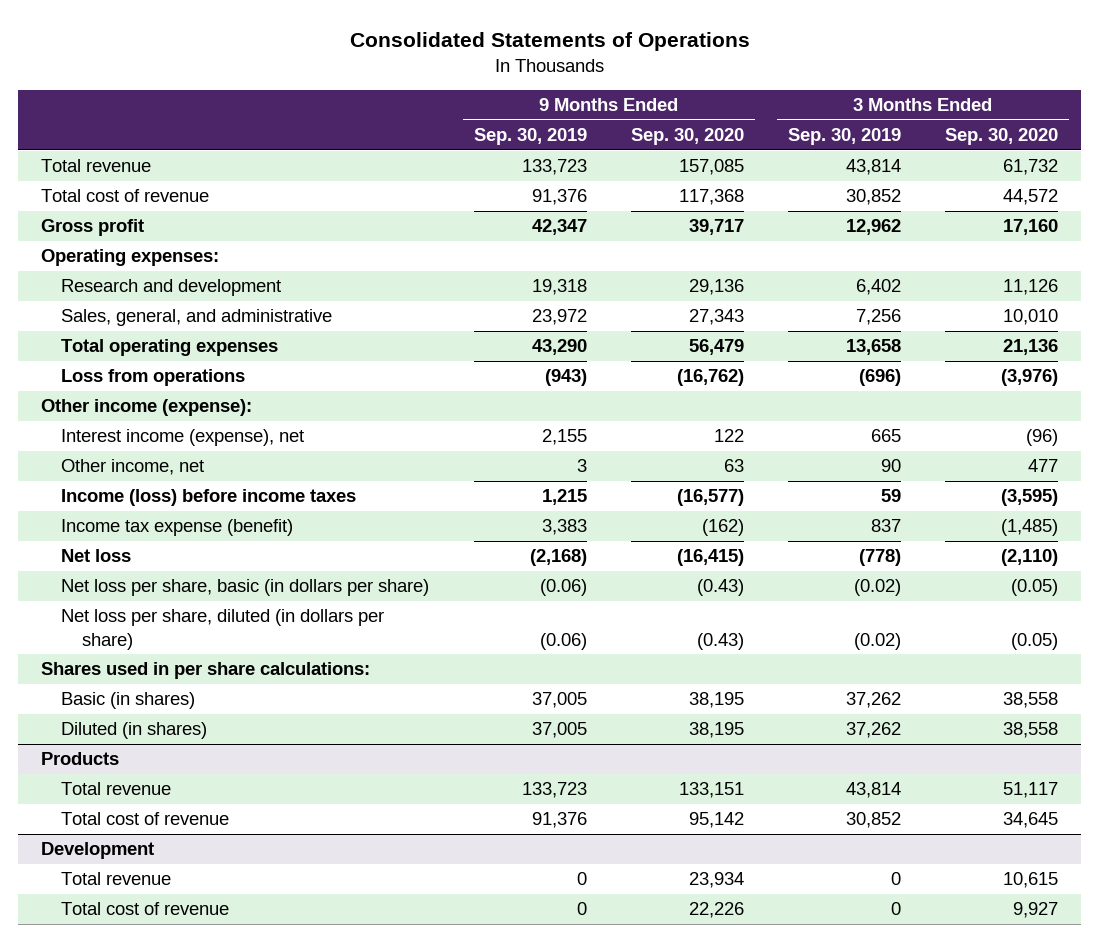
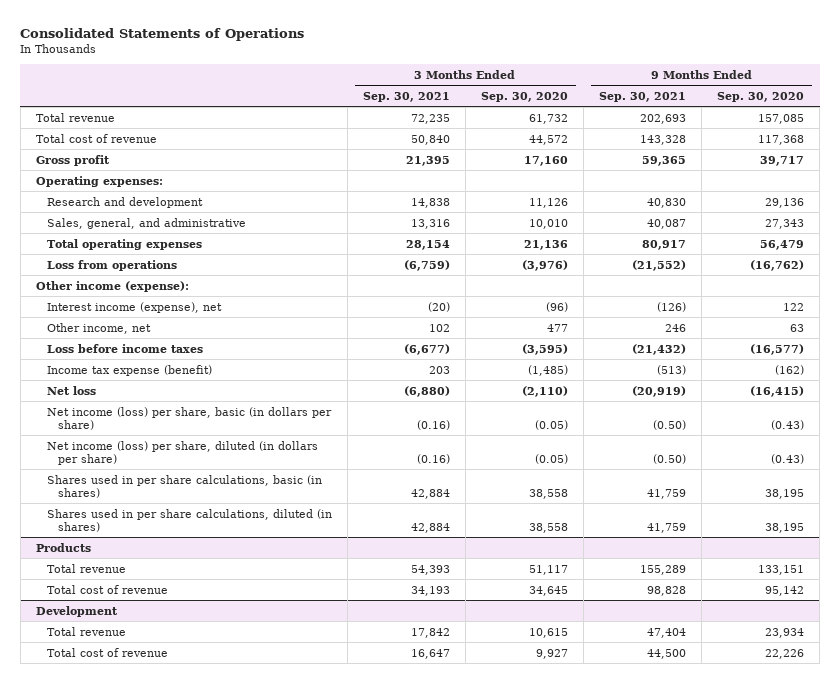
[473,128,587,146] Sep. 30, 2019 -> none
[788,128,902,146] Sep. 30, 2019 -> none
none -> [362,91,450,102] Sep. 30, 2021
none -> [599,91,687,102] Sep. 30, 2021
[61,489,357,507] Income (loss) before income taxes -> [46,343,203,353] Loss before income taxes
[40,662,370,680] Shares used in per share calculations: -> none
[61,579,430,597] Net loss per share, basic (in dollars per share) -> [46,406,332,430] Net income (loss) per share, basic (in dollars per share)
[61,609,385,650] Net loss per share, diluted (in dollars per share) -> [46,440,318,465] Net income (loss) per share, diluted (in dollars per share)
[61,692,196,710] Basic (in shares) -> [46,474,322,498] Shares used in per share calculations, basic (in shares)
[61,722,208,740] Diluted (in shares) -> [46,508,332,532] Shares used in per share calculations, diluted (in shares)

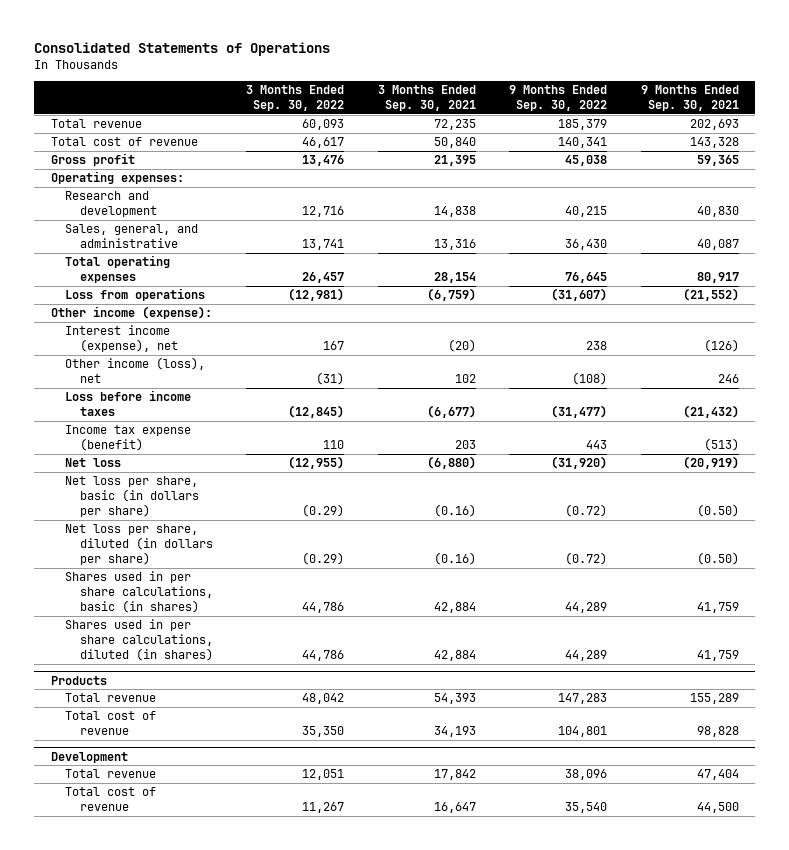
[481,91,569,102] Sep. 30, 2020 -> none
[717,91,805,102] Sep. 30, 2020 -> none
none -> [246,85,345,112] 3 Months Ended Sep. 30, 2022
none -> [509,85,608,112] 9 Months Ended Sep. 30, 2022
[46,322,151,334] Other income, net -> [65,357,206,384] Other income (loss), net
[46,406,332,430] Net income (loss) per share, basic (in dollars per share) -> [65,476,200,517] Net loss per share, basic (in dollars per share)
[46,440,318,465] Net income (loss) per share, diluted (in dollars per share) -> [65,524,214,565] Net loss per share, diluted (in dollars per share)

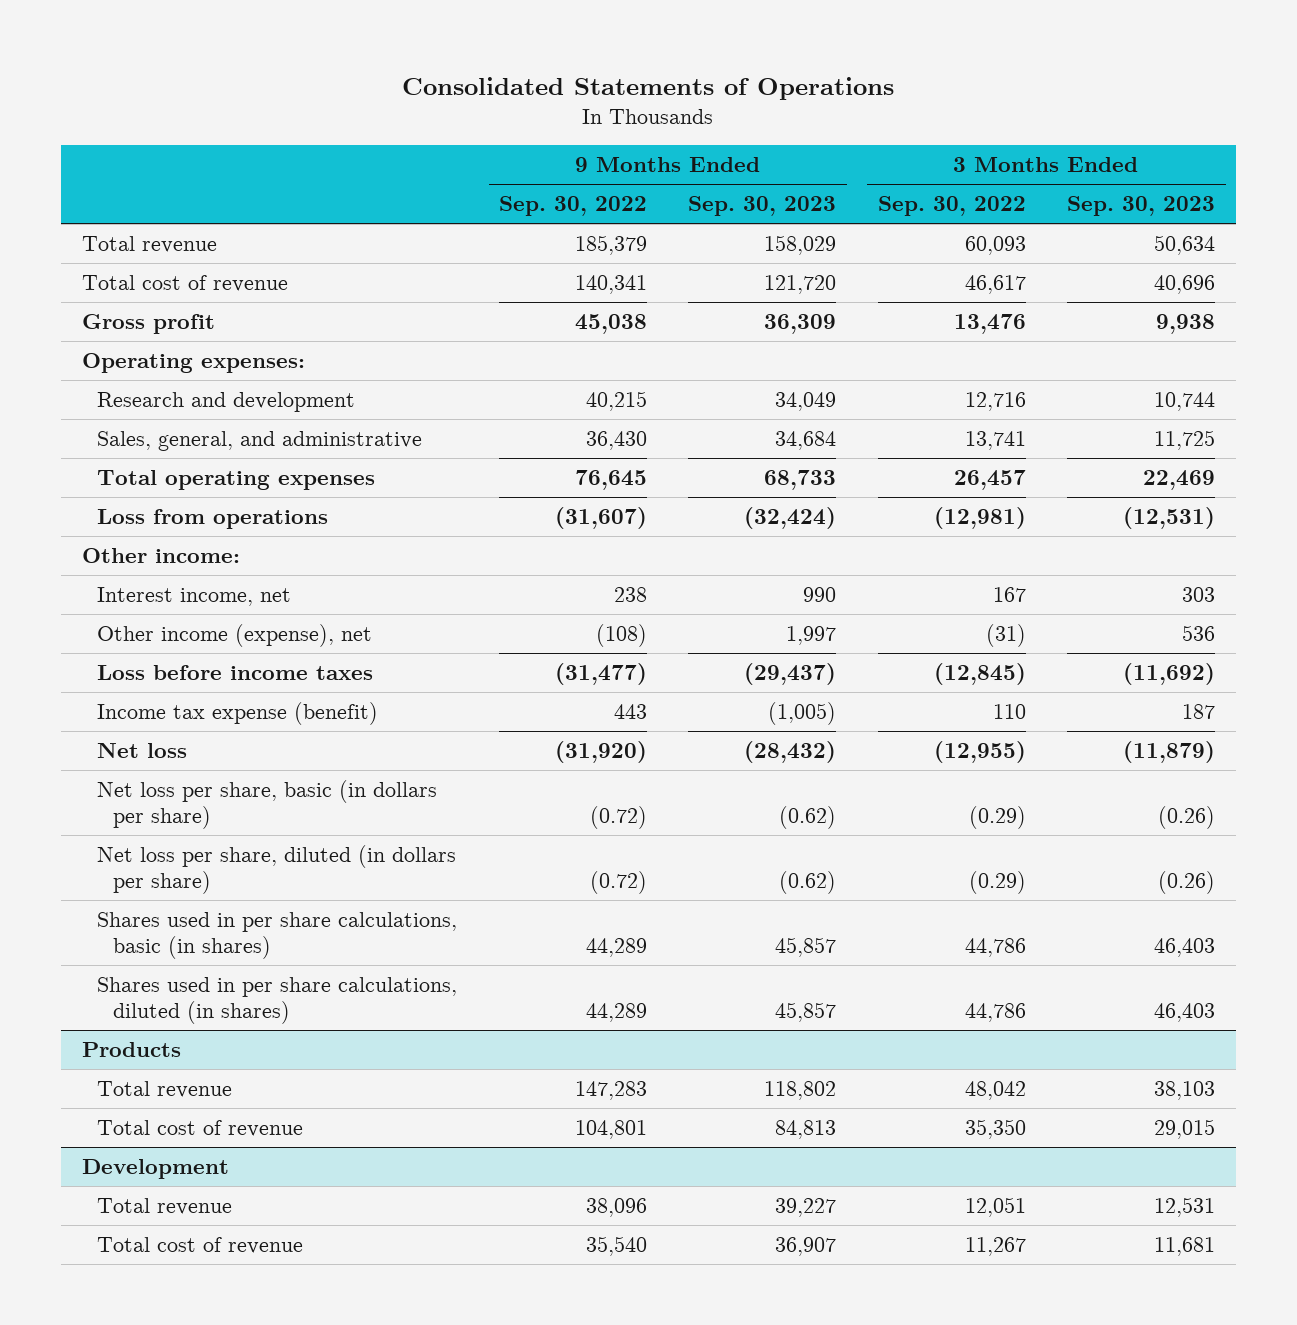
[377,85,476,112] 3 Months Ended Sep. 30, 2021 -> none
[640,85,739,112] 9 Months Ended Sep. 30, 2021 -> none
none -> [688,196,837,217] Sep. 30, 2023
none -> [1067,196,1216,217] Sep. 30, 2023
[50,306,212,320] Other income (expense): -> [81,547,240,563] Other income:
[65,325,179,353] Interest income (expense), net -> [97,586,292,606] Interest income, net
[65,357,206,384] Other income (loss), net -> [97,623,373,647] Other income (expense), net

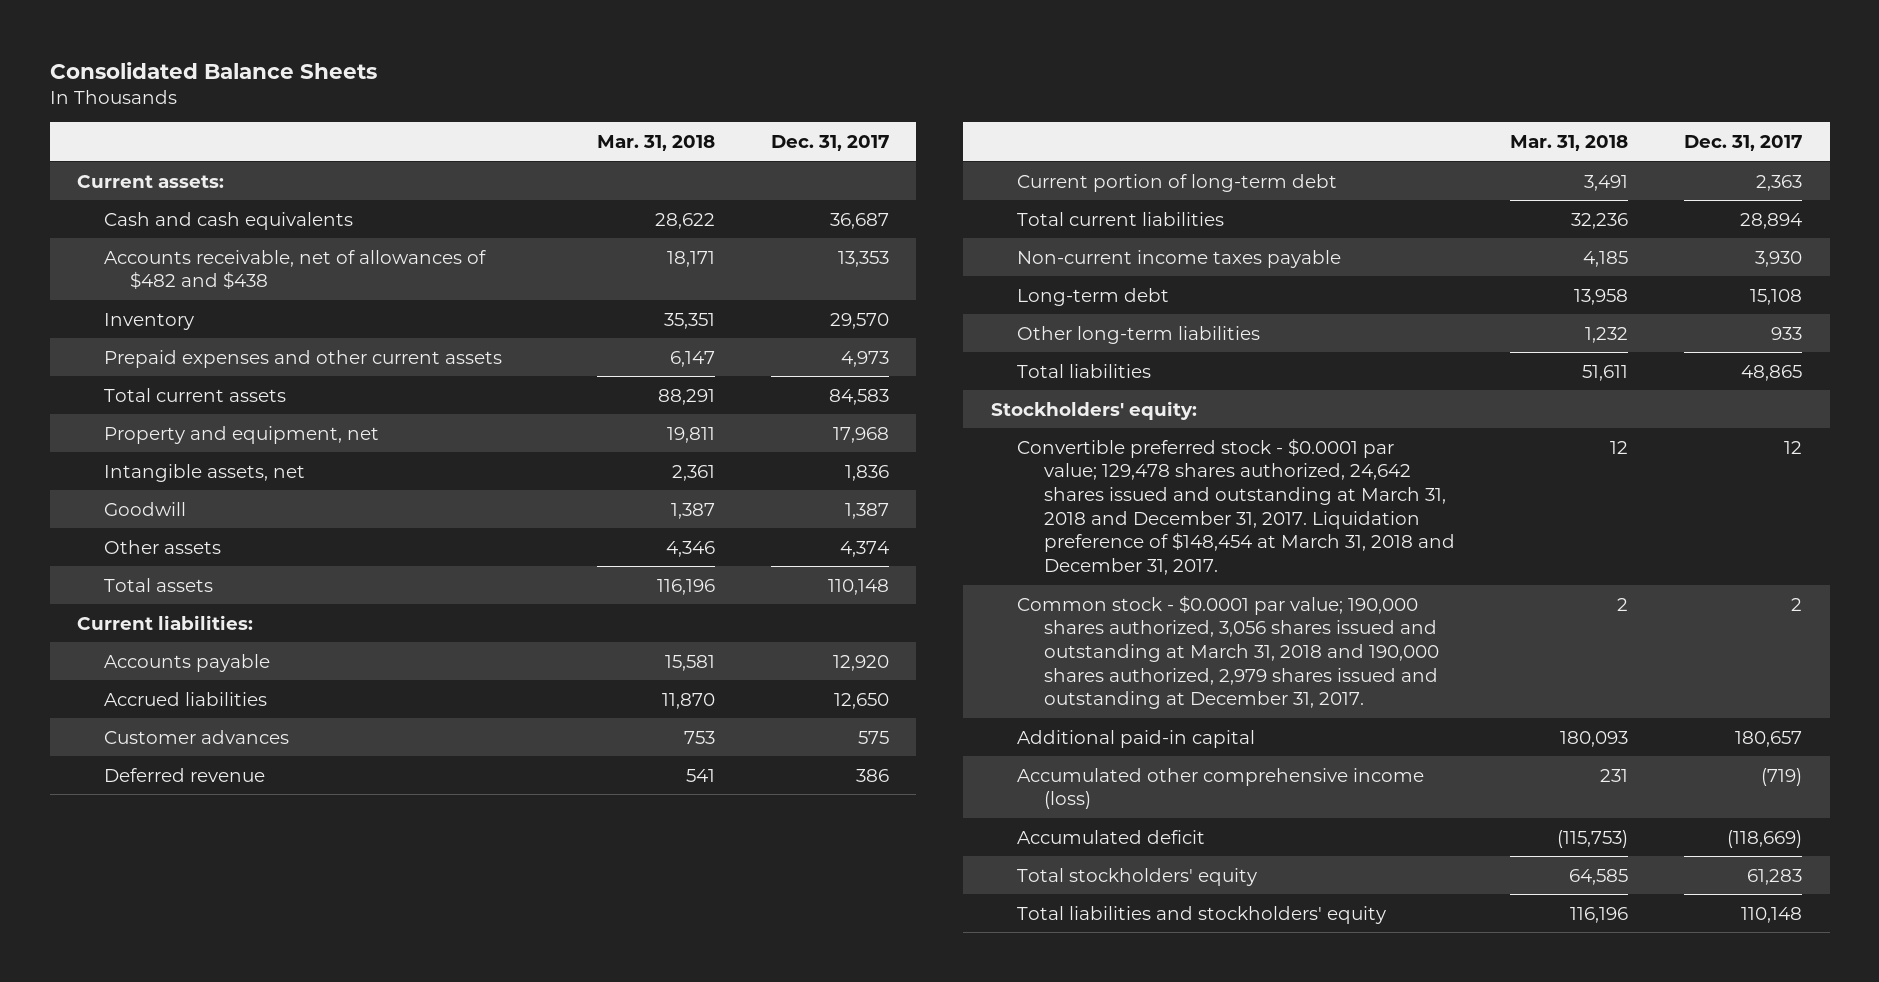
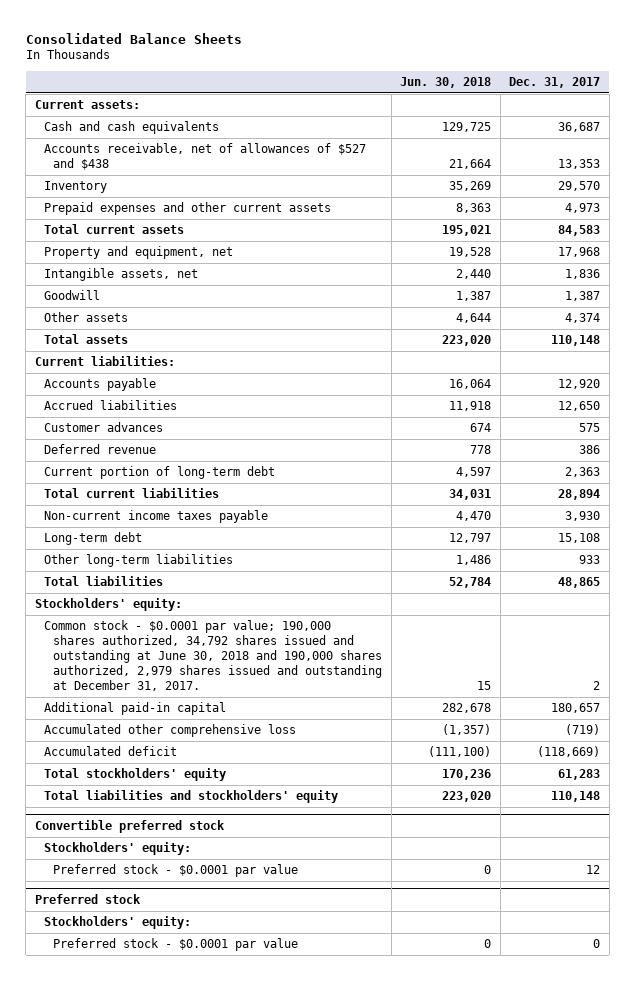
[596,135,715,152] Mar. 31, 2018 -> none
none -> [400,77,492,89] Jun. 30, 2018
[103,249,486,290] Accounts receivable, net of allowances of $482 and $438 -> [44,143,367,171] Accounts receivable, net of allowances of $527 and $438
[1017,437,1455,576] Convertible preferred stock - $0.0001 par value; 129,478 shares authorized, 24,642 shares issued and outstanding at March 31, 2018 and December 31, 2017. Liquidation preference of $148,454 at March 31, 2018 and December 31, 2017. -> none
[1017,594,1439,710] Common stock - $0.0001 par value; 190,000 shares authorized, 3,056 shares issued and outstanding at March 31, 2018 and 190,000 shares authorized, 2,979 shares issued and outstanding at December 31, 2017. -> [44,620,383,691] Common stock - $0.0001 par value; 190,000 shares authorized, 34,792 shares issued and outstanding at June 30, 2018 and 190,000 shares authorized, 2,979 shares issued and outstanding at December 31, 2017.
[1017,767,1425,810] Accumulated other comprehensive income (loss) -> [44,724,297,738] Accumulated other comprehensive loss
none -> [34,819,225,833] Convertible preferred stock
none -> [44,842,192,856] Stockholders' equity:
none -> [53,864,299,878] Preferred stock - $0.0001 par value
none -> [34,893,141,904] Preferred stock
none -> [44,916,192,930] Stockholders' equity:
none -> [53,938,299,952] Preferred stock - $0.0001 par value

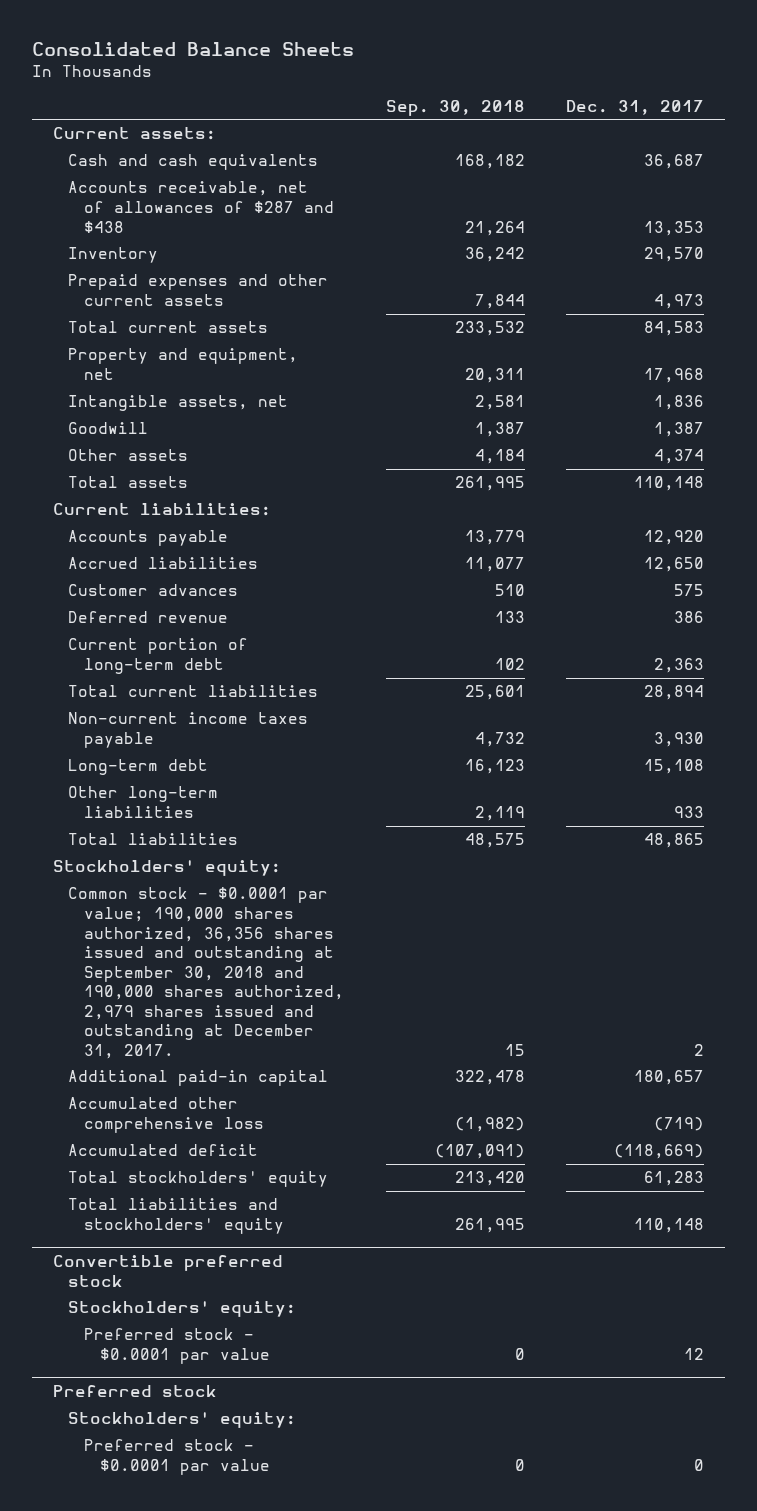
[400,77,492,89] Jun. 30, 2018 -> none
none -> [385,99,525,116] Sep. 30, 2018
[44,143,367,171] Accounts receivable, net of allowances of $527 and $438 -> [68,181,335,233] Accounts receivable, net of allowances of $287 and $438
[44,620,383,691] Common stock - $0.0001 par value; 190,000 shares authorized, 34,792 shares issued and outstanding at June 30, 2018 and 190,000 shares authorized, 2,979 shares issued and outstanding at December 31, 2017. -> [68,887,345,1059] Common stock - $0.0001 par value; 190,000 shares authorized, 36,356 shares issued and outstanding at September 30, 2018 and 190,000 shares authorized, 2,979 shares issued and outstanding at December 31, 2017.

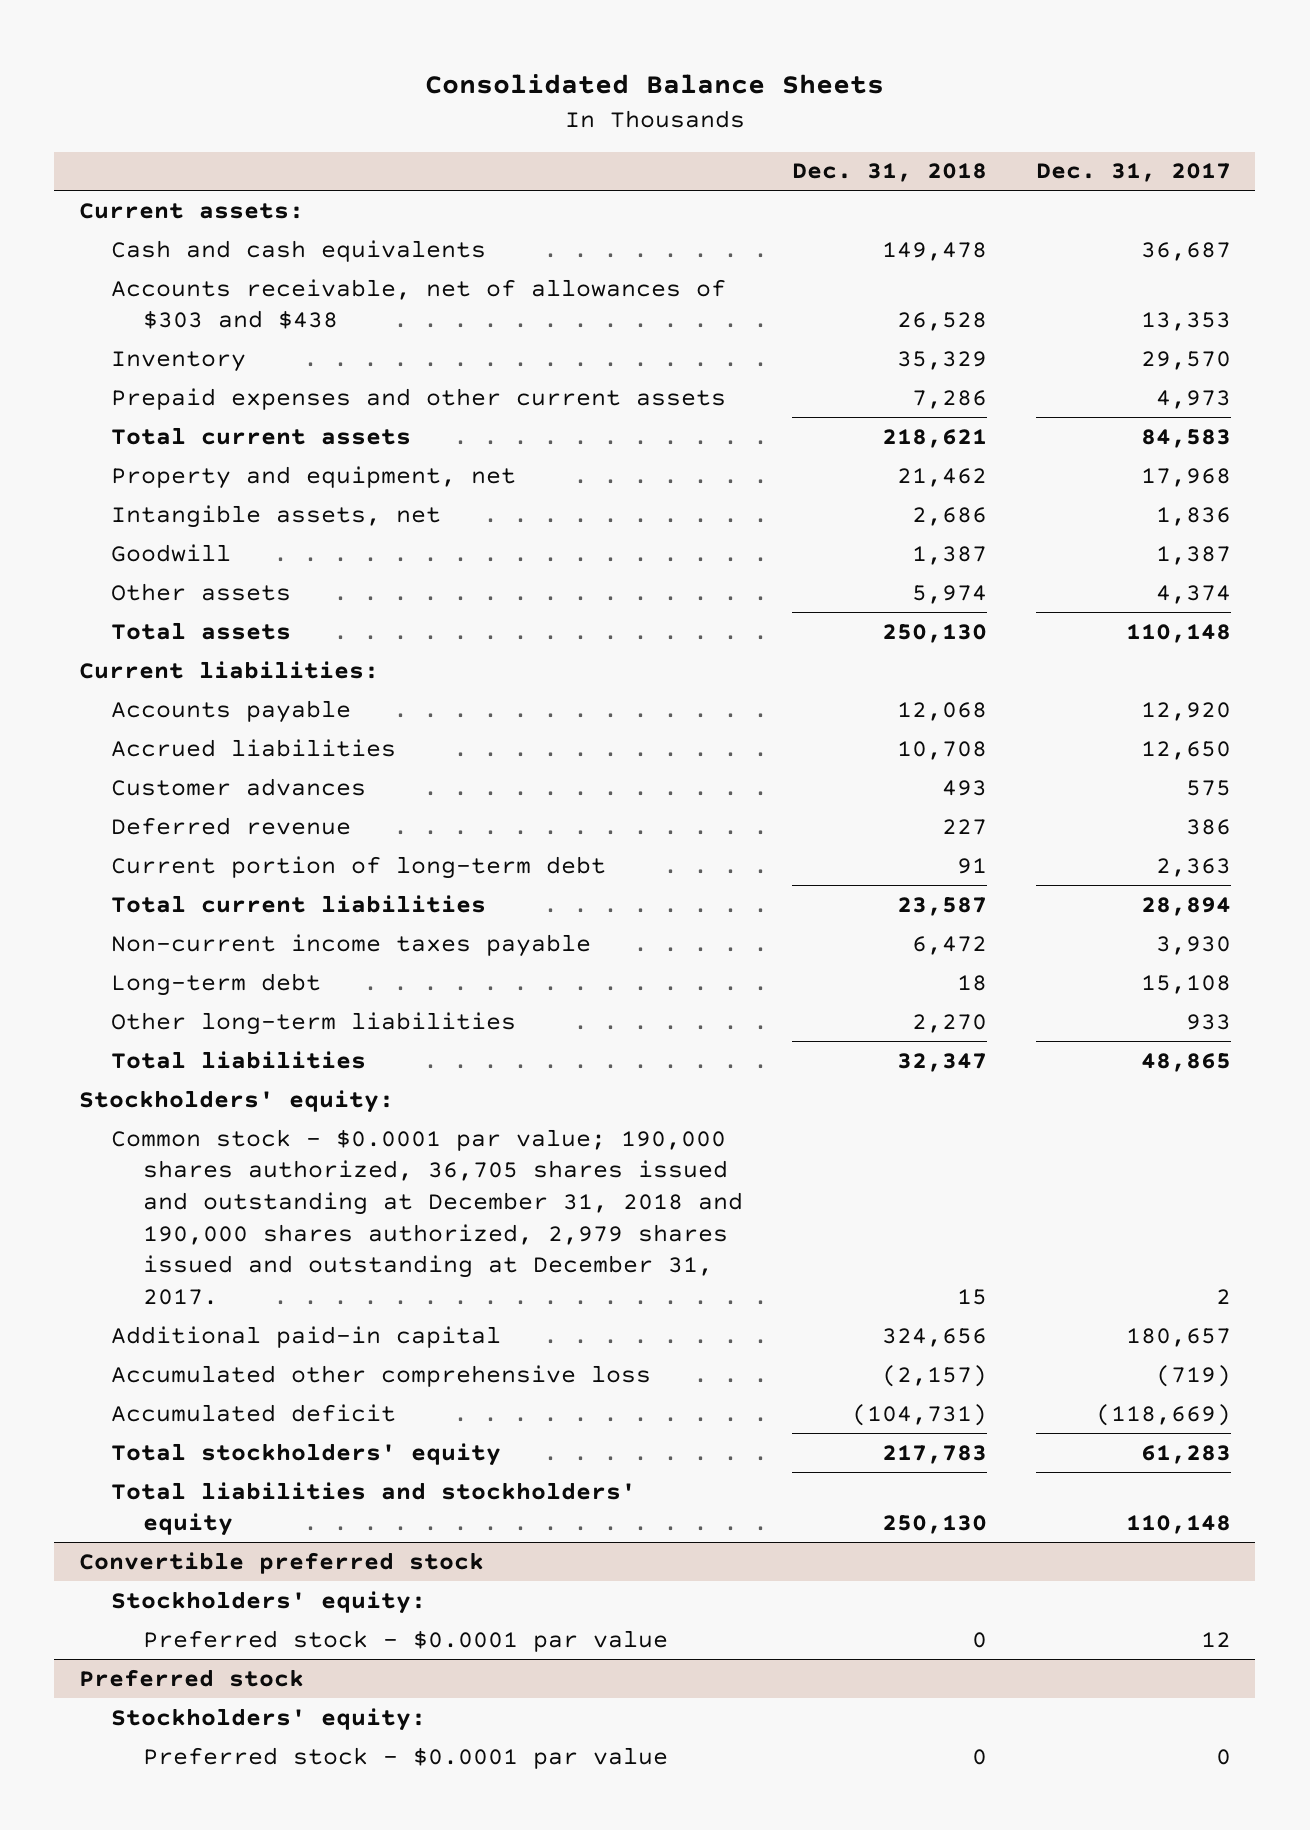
[385,99,525,116] Sep. 30, 2018 -> none
none -> [792,163,988,183] Dec. 31, 2018
[68,181,335,233] Accounts receivable, net of allowances of $287 and $438 -> [111,278,727,330] Accounts receivable, net of allowances of $303 and $438
[68,887,345,1059] Common stock - $0.0001 par value; 190,000 shares authorized, 36,356 shares issued and outstanding at September 30, 2018 and 190,000 shares authorized, 2,979 shares issued and outstanding at December 31, 2017. -> [111,1128,744,1306] Common stock - $0.0001 par value; 190,000 shares authorized, 36,705 shares issued and outstanding at December 31, 2018 and 190,000 shares authorized, 2,979 shares issued and outstanding at December 31, 2017.

